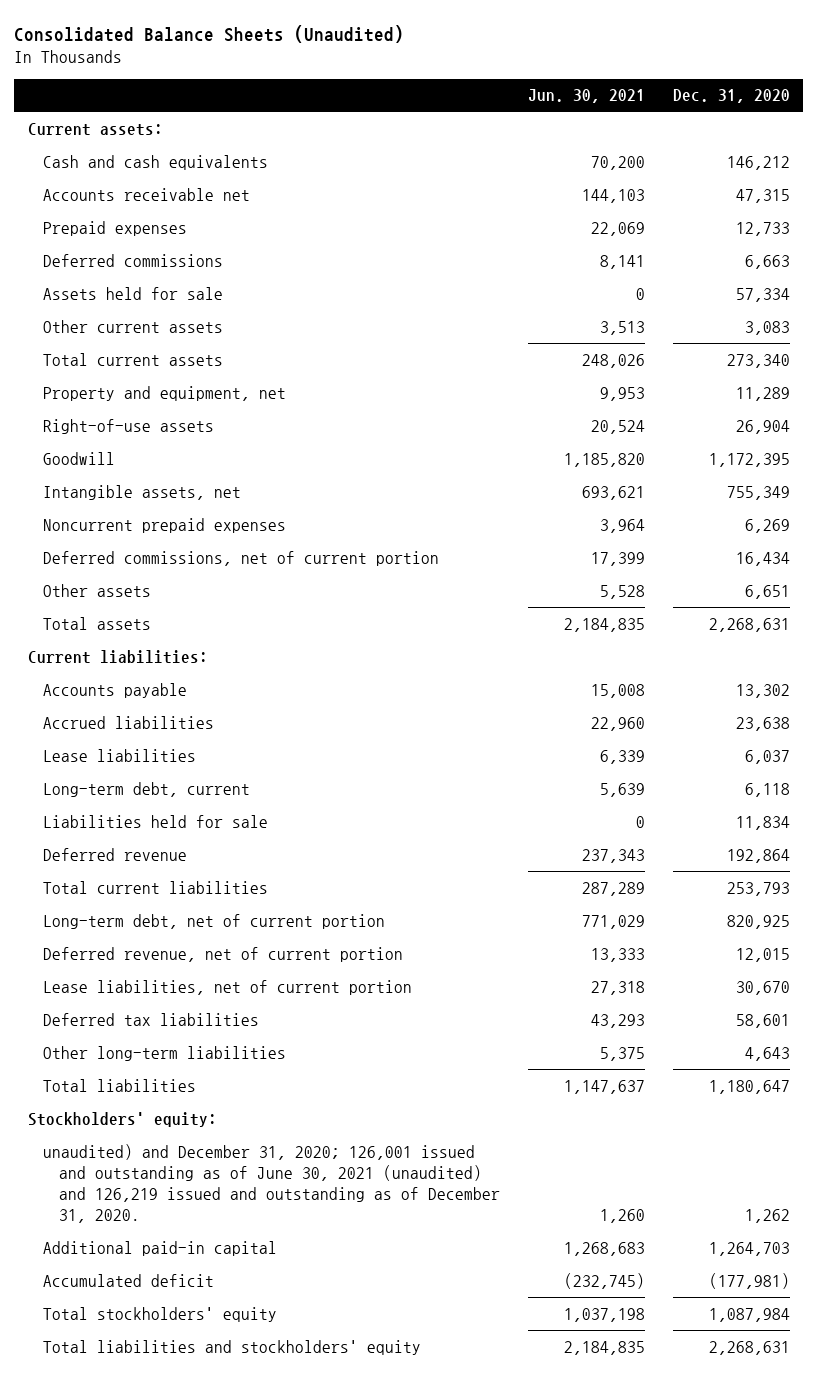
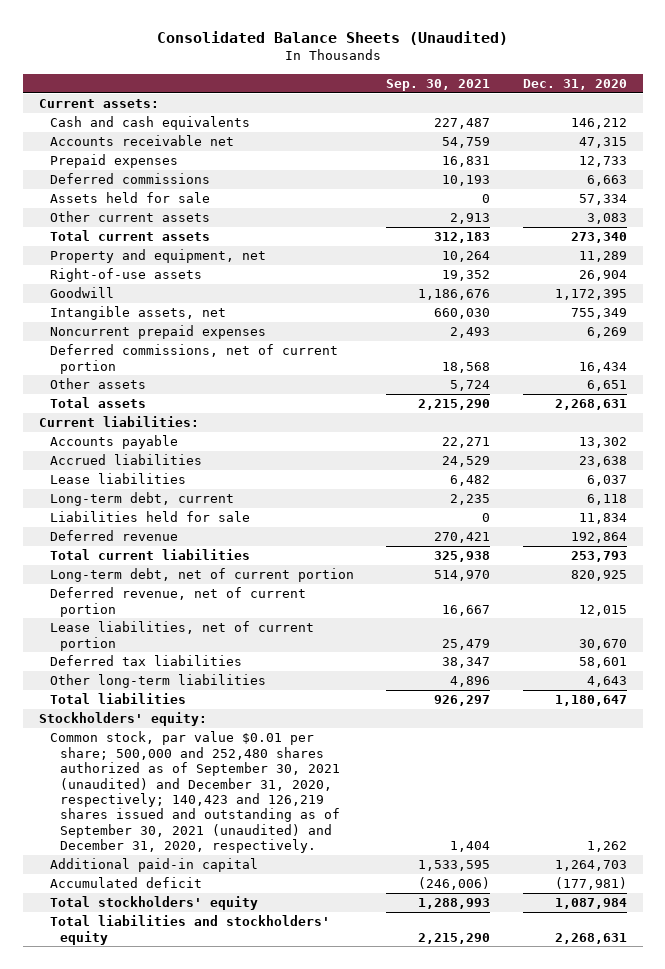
[527,89,645,104] Jun. 30, 2021 -> none
none -> [386,78,491,91] Sep. 30, 2021
[43,1143,500,1223] unaudited) and December 31, 2020; 126,001 issued and outstanding as of June 30, 2021 (unaudited) and 126,219 issued and outstanding as of December 31, 2020. -> [49,731,341,854] Common stock, par value $0.01 per share; 500,000 and 252,480 shares authorized as of September 30, 2021 (unaudited) and December 31, 2020, respectively; 140,423 and 126,219 shares issued and outstanding as of September 30, 2021 (unaudited) and December 31, 2020, respectively.

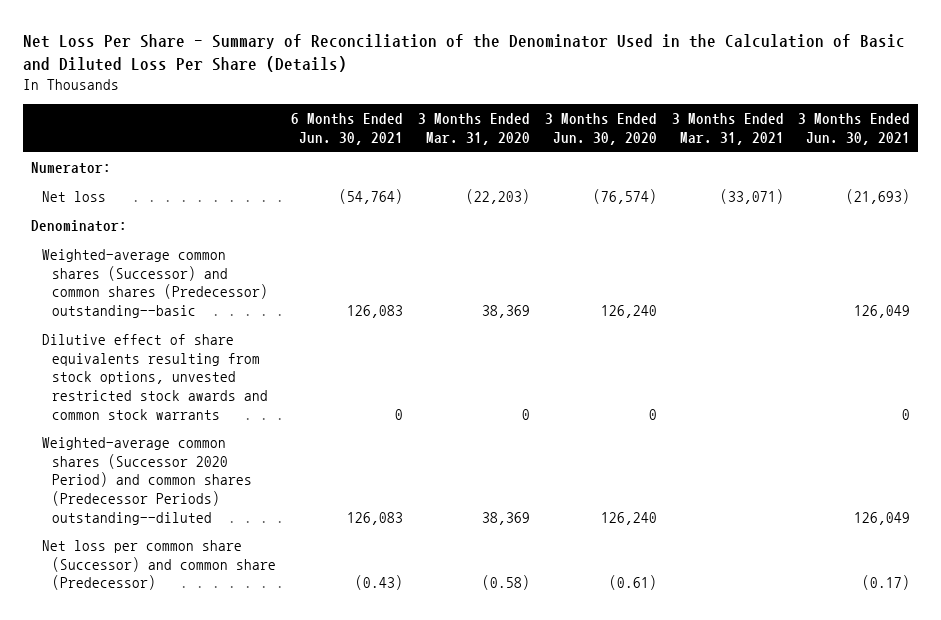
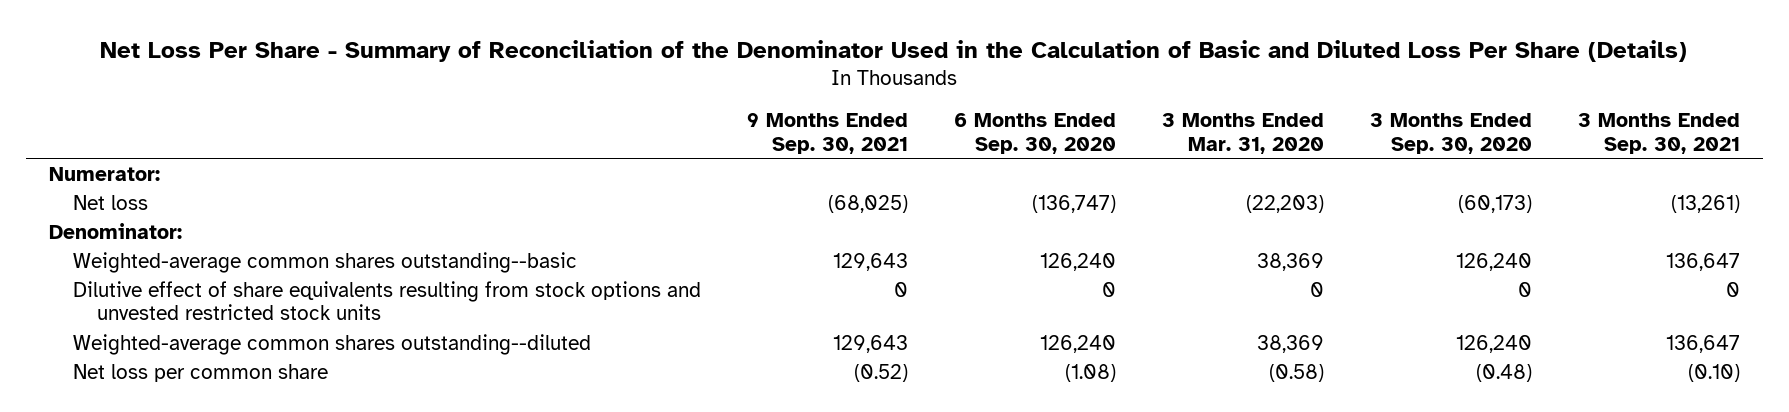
[291,113,404,145] 6 Months Ended Jun. 30, 2021 -> none
[544,113,657,145] 3 Months Ended Jun. 30, 2020 -> none
[671,113,784,145] 3 Months Ended Mar. 31, 2021 -> none
[798,113,911,145] 3 Months Ended Jun. 30, 2021 -> none
none -> [746,113,908,154] 9 Months Ended Sep. 30, 2021
none -> [953,113,1116,154] 6 Months Ended Sep. 30, 2020
none -> [1369,113,1532,154] 3 Months Ended Sep. 30, 2020
none -> [1577,113,1740,154] 3 Months Ended Sep. 30, 2021
[41,249,269,319] Weighted-average common shares (Successor) and common shares (Predecessor) outstanding--basic -> [72,251,577,273] Weighted-average common shares outstanding--basic
[41,334,269,420] Dilutive effect of share equivalents resulting from stock options, unvested restricted stock awards and common stock warrants -> [72,280,701,321] Dilutive effect of share equivalents resulting from stock options and unvested restricted stock units
[41,437,253,525] Weighted-average common shares (Successor 2020 Period) and common shares (Predecessor Periods) outstanding--diluted -> [72,333,591,355] Weighted-average common shares outstanding--diluted
[41,540,277,591] Net loss per common share (Successor) and common share (Predecessor) -> [72,363,328,382] Net loss per common share

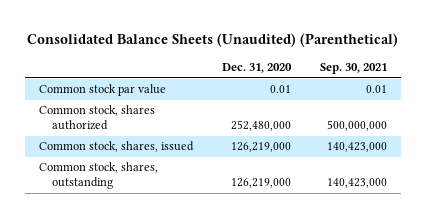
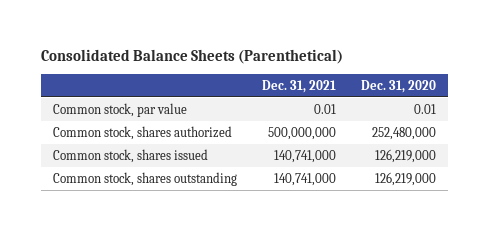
[27,33,399,48] Consolidated Balance Sheets (Unaudited) (Parenthetical) -> [40,48,343,64] Consolidated Balance Sheets (Parenthetical)
[319,63,387,75] Sep. 30, 2021 -> none
none -> [262,79,337,93] Dec. 31, 2021
[39,84,167,97] Common stock par value -> [53,102,188,117] Common stock, par value
[39,141,195,153] Common stock, shares, issued -> [53,148,209,163] Common stock, shares issued
[39,162,159,190] Common stock, shares, outstanding -> [53,171,238,186] Common stock, shares outstanding

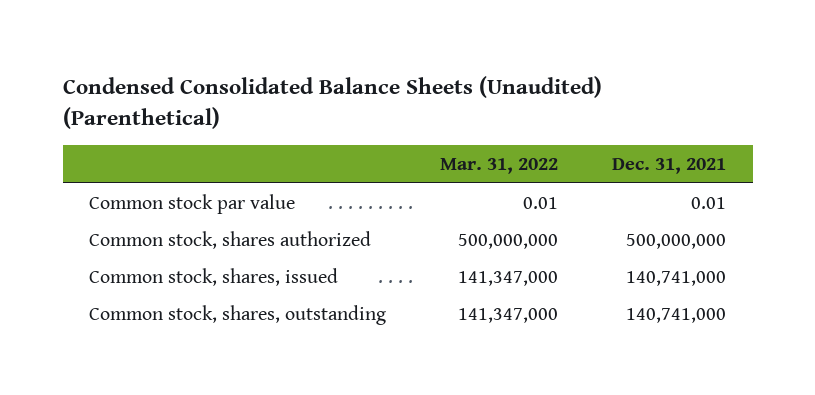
[40,48,343,64] Consolidated Balance Sheets (Parenthetical) -> [62,75,602,130] Condensed Consolidated Balance Sheets (Unaudited) (Parenthetical)
[360,79,436,93] Dec. 31, 2020 -> none
none -> [440,158,559,175] Mar. 31, 2022
[53,102,188,117] Common stock, par value -> [89,193,296,214] Common stock par value
[53,148,209,163] Common stock, shares issued -> [89,267,339,286] Common stock, shares, issued
[53,171,238,186] Common stock, shares outstanding -> [89,304,387,325] Common stock, shares, outstanding

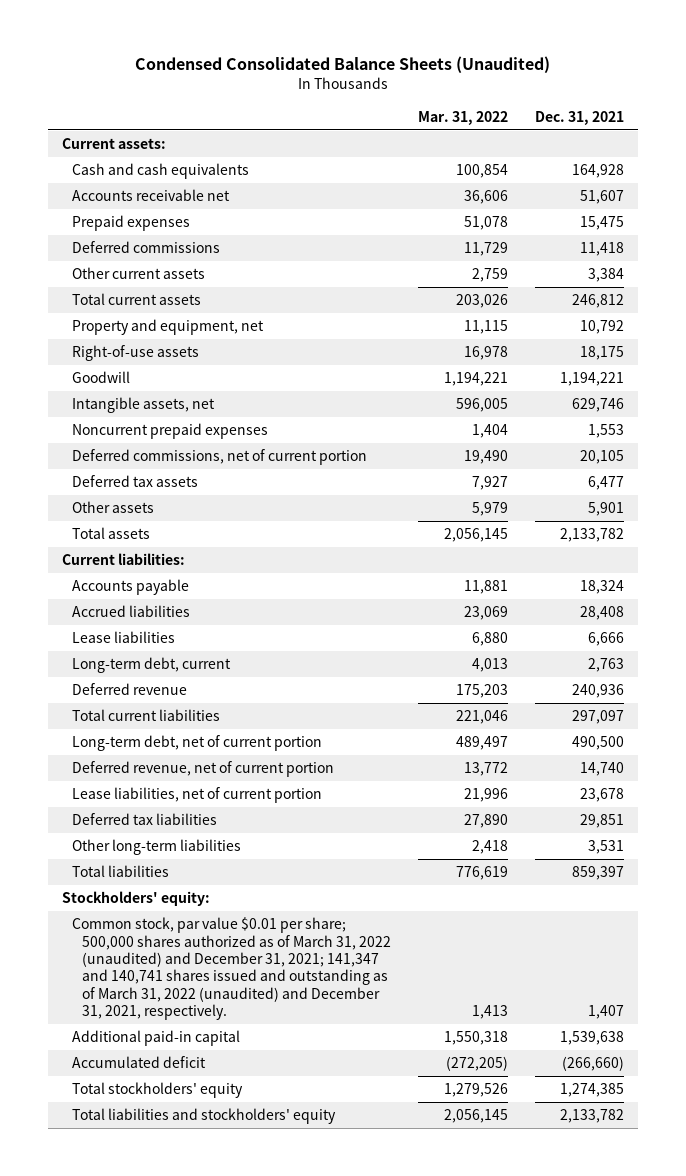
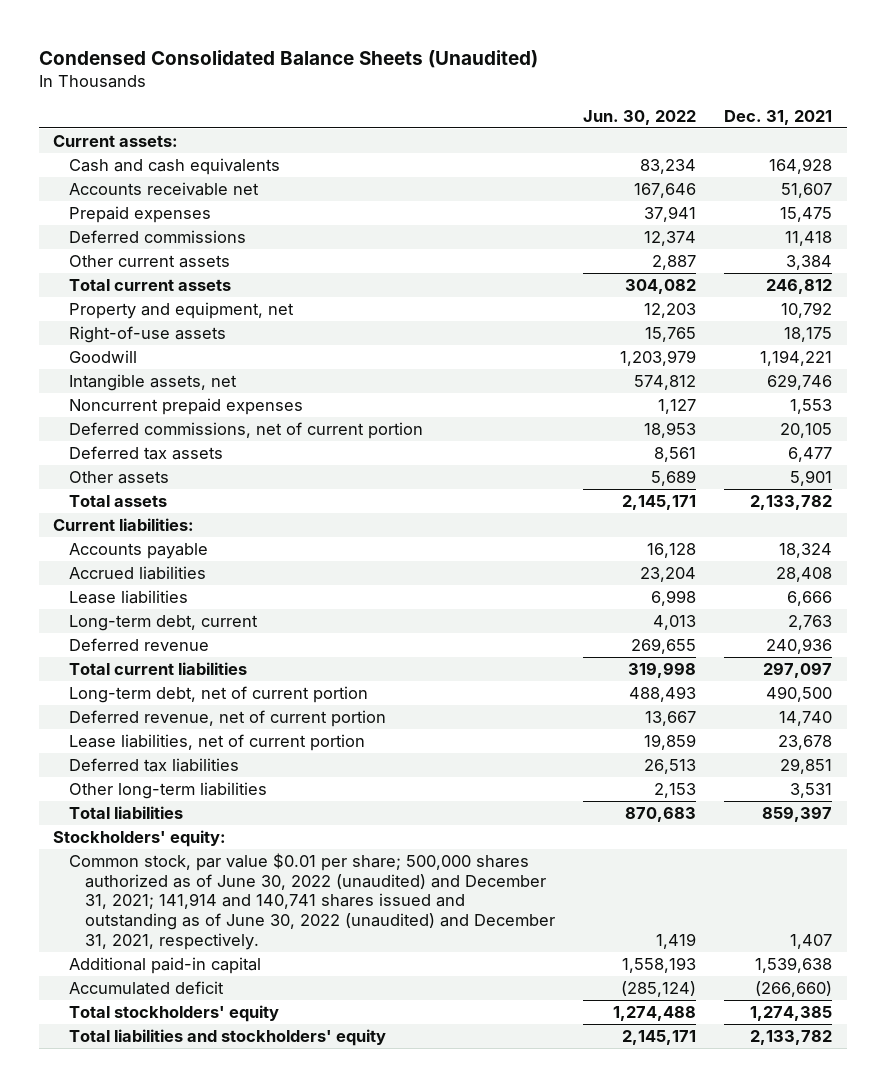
[418,110,509,125] Mar. 31, 2022 -> none
none -> [583,109,697,125] Jun. 30, 2022
[72,917,392,1020] Common stock, par value $0.01 per share; 500,000 shares authorized as of March 31, 2022 (unaudited) and December 31, 2021; 141,347 and 140,741 shares issued and outstanding as of March 31, 2022 (unaudited) and December 31, 2021, respectively. -> [69,853,556,950] Common stock, par value $0.01 per share; 500,000 shares authorized as of June 30, 2022 (unaudited) and December 31, 2021; 141,914 and 140,741 shares issued and outstanding as of June 30, 2022 (unaudited) and December 31, 2021, respectively.

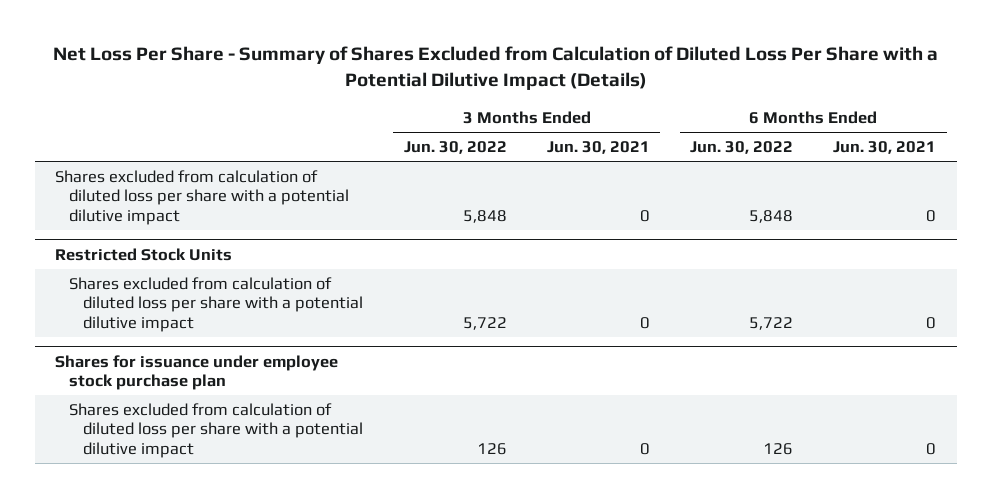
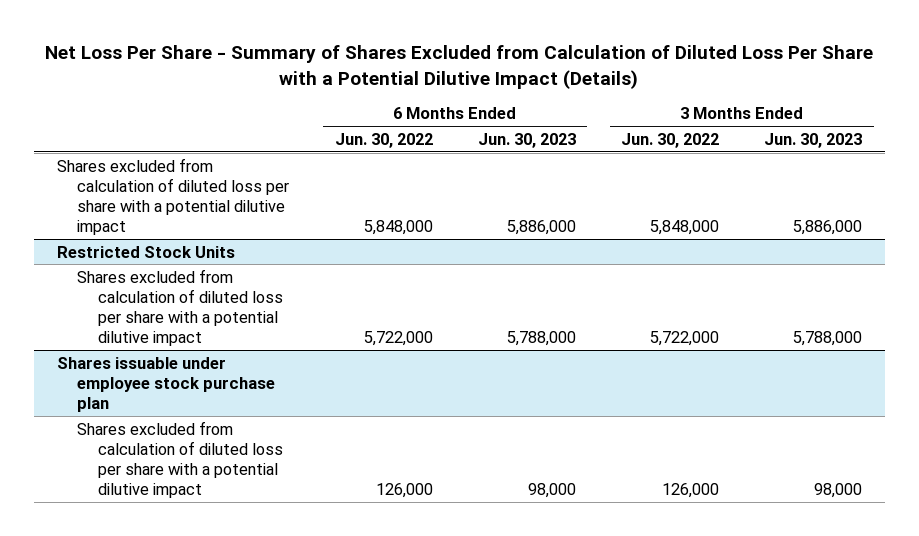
[546,141,650,155] Jun. 30, 2021 -> none
[833,141,937,155] Jun. 30, 2021 -> none
none -> [477,132,576,148] Jun. 30, 2023
none -> [764,132,863,148] Jun. 30, 2023
[462,209,507,223] 5,848 -> [650,219,720,235] 5,848,000
[749,209,794,223] 5,848 -> [363,219,433,235] 5,848,000
[462,316,507,330] 5,722 -> [650,330,720,346] 5,722,000
[749,316,794,330] 5,722 -> [363,330,433,346] 5,722,000
[54,354,338,390] Shares for issuance under employee stock purchase plan -> [56,356,276,412] Shares issuable under employee stock purchase plan
[476,442,507,455] 126 -> [662,482,720,498] 126,000
[763,442,794,455] 126 -> [375,482,433,498] 126,000

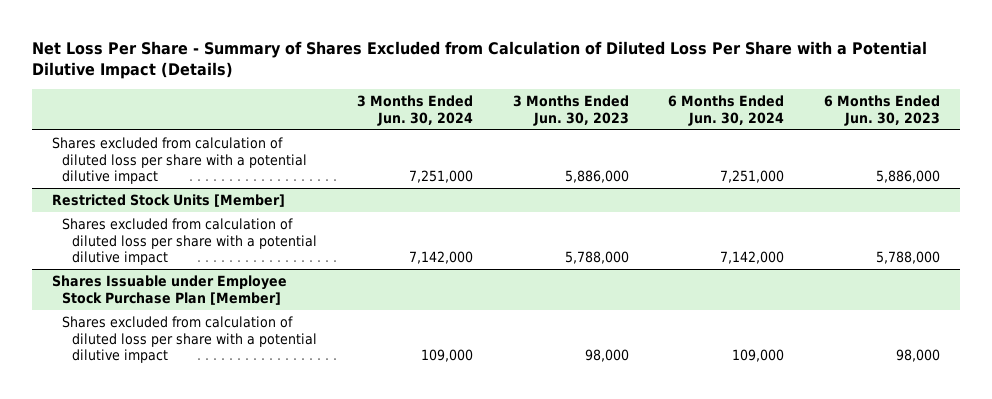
[334,132,433,148] Jun. 30, 2022 -> none
[621,132,720,148] Jun. 30, 2022 -> none
none -> [356,95,473,126] 3 Months Ended Jun. 30, 2024
none -> [668,95,785,126] 6 Months Ended Jun. 30, 2024
[56,245,235,258] Restricted Stock Units -> [51,194,285,208] Restricted Stock Units [Member]
[56,356,276,412] Shares issuable under employee stock purchase plan -> [51,275,287,305] Shares Issuable under Employee Stock Purchase Plan [Member]

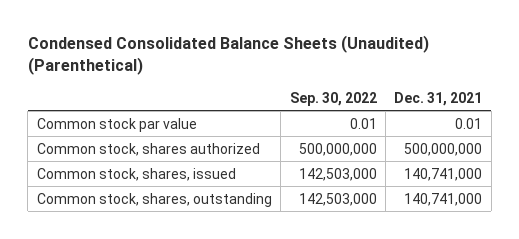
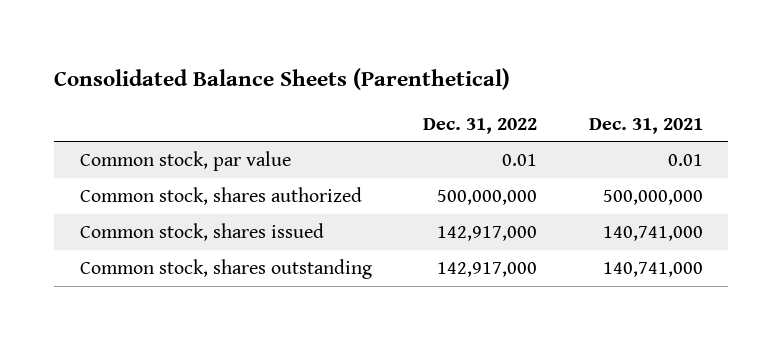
[27,35,429,76] Condensed Consolidated Balance Sheets (Unaudited) (Parenthetical) -> [54,67,511,90] Consolidated Balance Sheets (Parenthetical)
[289,91,377,106] Sep. 30, 2022 -> none
none -> [423,117,538,134] Dec. 31, 2022
[36,117,197,132] Common stock par value -> [80,150,292,171] Common stock, par value
[36,167,236,181] Common stock, shares, issued -> [80,222,325,241] Common stock, shares issued
[36,192,272,207] Common stock, shares, outstanding -> [80,258,373,279] Common stock, shares outstanding

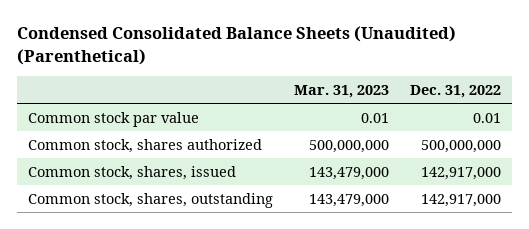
[54,67,511,90] Consolidated Balance Sheets (Parenthetical) -> [16,26,456,65] Condensed Consolidated Balance Sheets (Unaudited) (Parenthetical)
[588,117,703,134] Dec. 31, 2021 -> none
none -> [293,84,389,98] Mar. 31, 2023
[80,150,292,171] Common stock, par value -> [27,111,199,127] Common stock par value
[80,222,325,241] Common stock, shares issued -> [27,165,236,180] Common stock, shares, issued
[80,258,373,279] Common stock, shares outstanding -> [27,192,273,208] Common stock, shares, outstanding

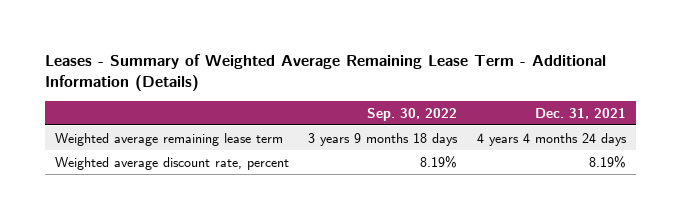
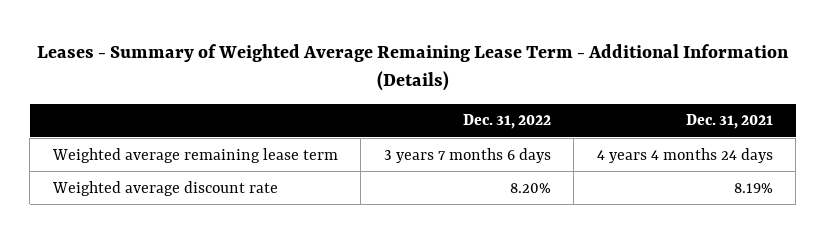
[367,107,458,121] Sep. 30, 2022 -> none
none -> [462,114,551,130] Dec. 31, 2022
[54,156,289,170] Weighted average discount rate, percent -> [51,180,278,196] Weighted average discount rate

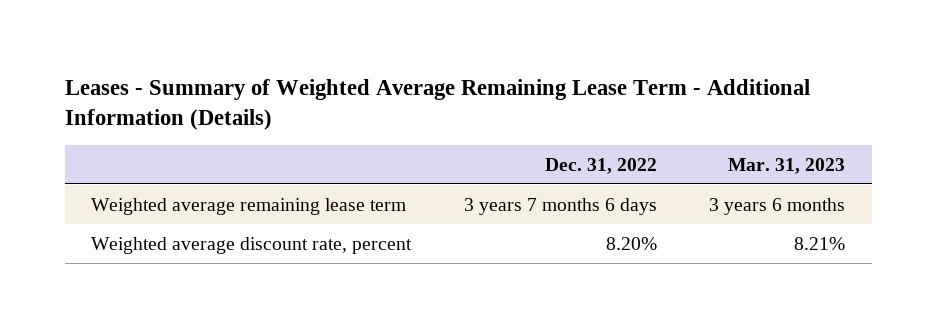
[685,114,773,130] Dec. 31, 2021 -> none
none -> [728,157,846,174] Mar. 31, 2023
[51,180,278,196] Weighted average discount rate -> [90,237,412,255] Weighted average discount rate, percent

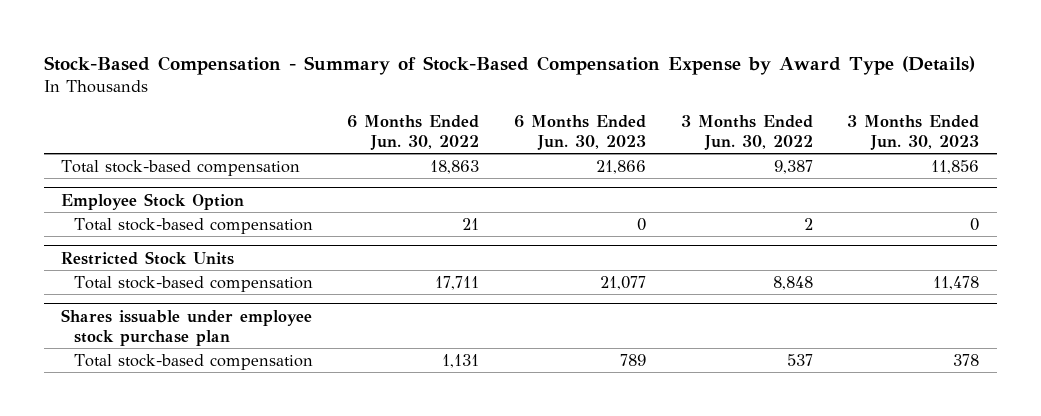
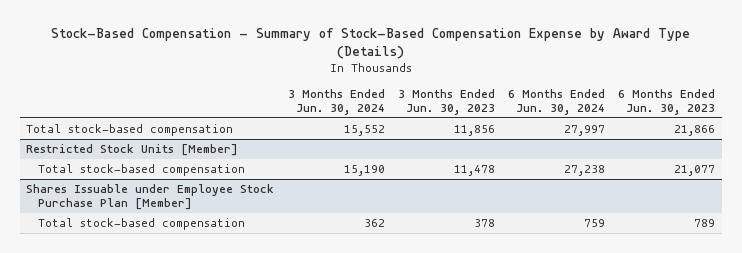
[347,114,480,150] 6 Months Ended Jun. 30, 2022 -> none
[680,114,813,150] 3 Months Ended Jun. 30, 2022 -> none
none -> [287,89,385,116] 3 Months Ended Jun. 30, 2024
none -> [508,89,606,116] 6 Months Ended Jun. 30, 2024
[61,192,245,210] Employee Stock Option -> none
[73,217,313,234] Total stock-based compensation -> none
[61,250,235,265] Restricted Stock Units -> [26,143,239,156] Restricted Stock Units [Member]
[61,308,313,346] Shares issuable under employee stock purchase plan -> [26,183,275,210] Shares Issuable under Employee Stock Purchase Plan [Member]

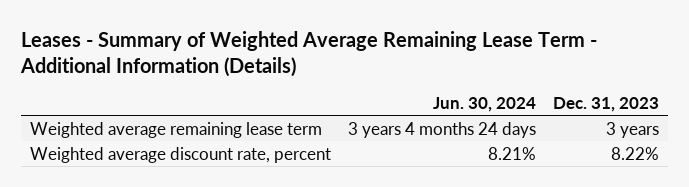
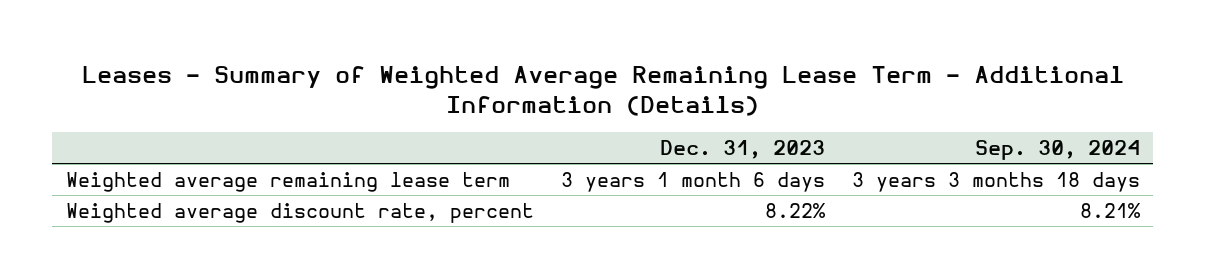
[433,96,537,112] Jun. 30, 2024 -> none
none -> [974,139,1140,160] Sep. 30, 2024
[606,121,660,138] 3 years -> [560,172,825,193] 3 years 1 month 6 days

